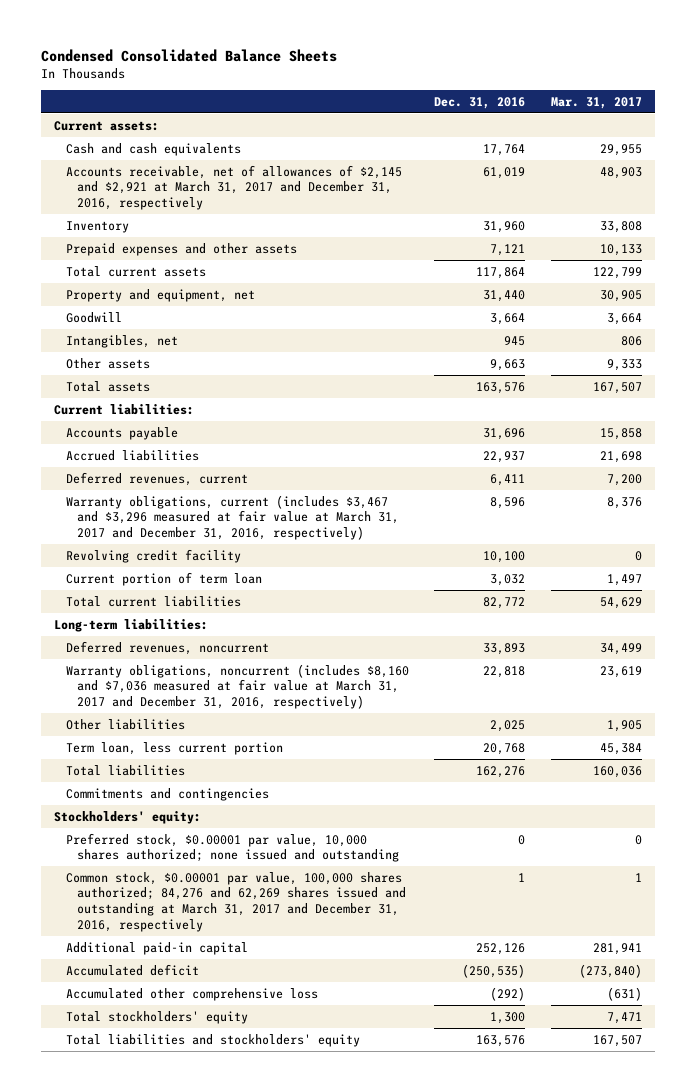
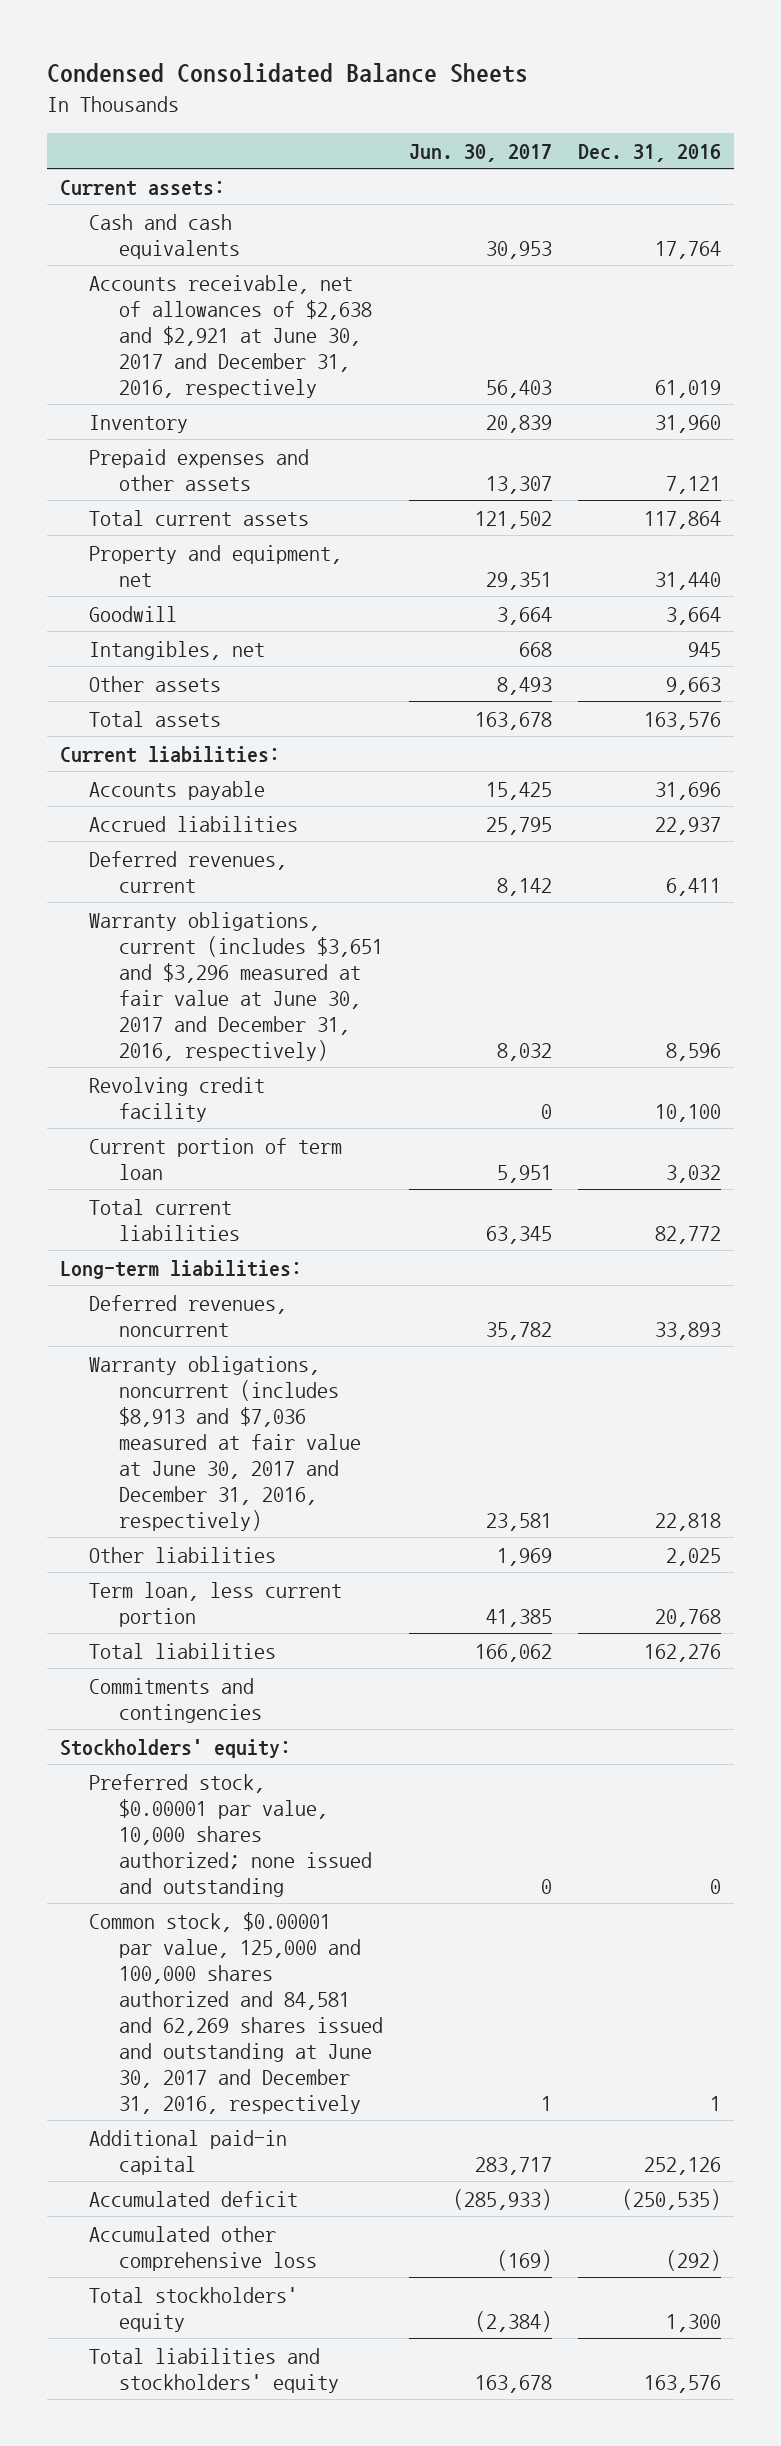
[550,96,642,109] Mar. 31, 2017 -> none
none -> [408,143,552,162] Jun. 30, 2017
[65,164,402,211] Accounts receivable, net of allowances of $2,145 and $2,921 at March 31, 2017 and December 31, 2016, respectively -> [89,274,372,398] Accounts receivable, net of allowances of $2,638 and $2,921 at June 30, 2017 and December 31, 2016, respectively
[65,494,400,541] Warranty obligations, current (includes $3,467 and $3,296 measured at fair value at March 31, 2017 and December 31, 2016, respectively) -> [89,911,383,1061] Warranty obligations, current (includes $3,651 and $3,296 measured at fair value at June 30, 2017 and December 31, 2016, respectively)
[65,663,409,710] Warranty obligations, noncurrent (includes $8,160 and $7,036 measured at fair value at March 31, 2017 and December 31, 2016, respectively) -> [89,1355,361,1531] Warranty obligations, noncurrent (includes $8,913 and $7,036 measured at fair value at June 30, 2017 and December 31, 2016, respectively)
[65,871,407,932] Common stock, $0.00001 par value, 100,000 shares authorized; 84,276 and 62,269 shares issued and outstanding at March 31, 2017 and December 31, 2016, respectively -> [89,1911,383,2114] Common stock, $0.00001 par value, 125,000 and 100,000 shares authorized and 84,581 and 62,269 shares issued and outstanding at June 30, 2017 and December 31, 2016, respectively

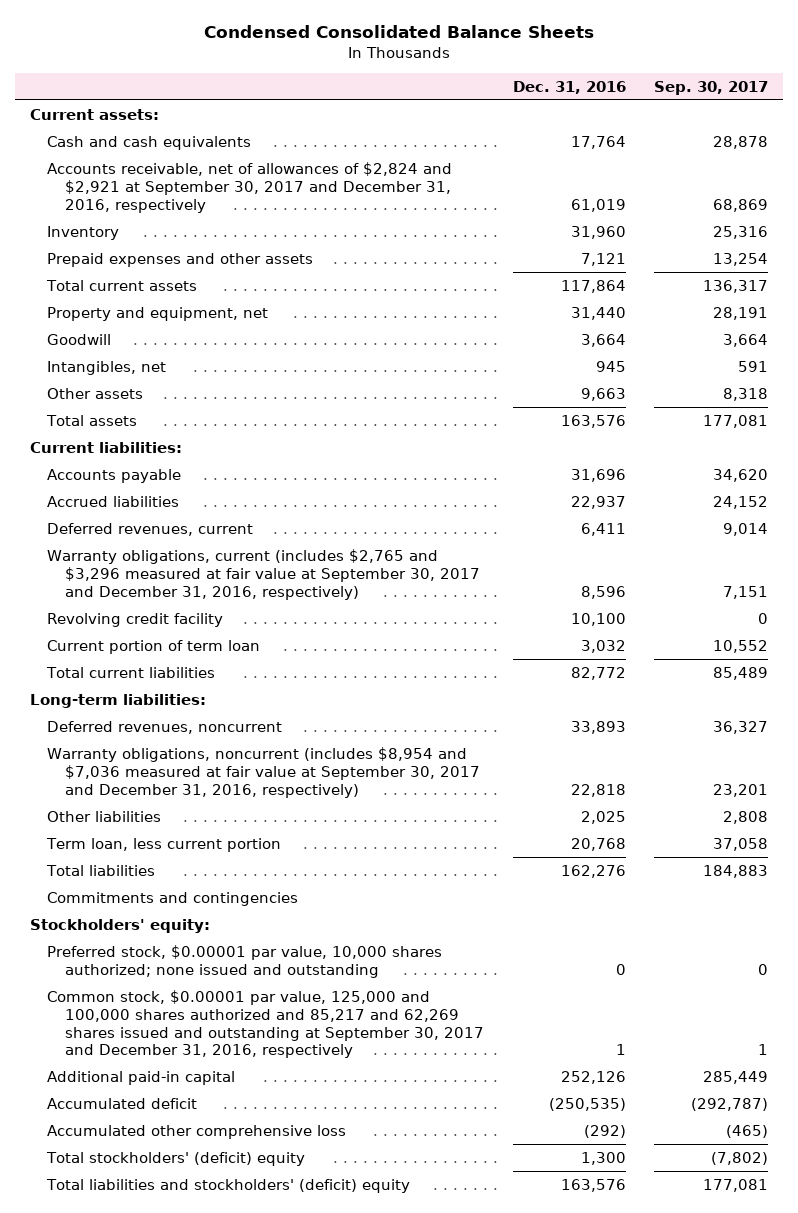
[408,143,552,162] Jun. 30, 2017 -> none
none -> [654,80,769,95] Sep. 30, 2017
[89,274,372,398] Accounts receivable, net of allowances of $2,638 and $2,921 at June 30, 2017 and December 31, 2016, respectively -> [47,161,453,213] Accounts receivable, net of allowances of $2,824 and $2,921 at September 30, 2017 and December 31, 2016, respectively
[89,911,383,1061] Warranty obligations, current (includes $3,651 and $3,296 measured at fair value at June 30, 2017 and December 31, 2016, respectively) -> [47,548,481,600] Warranty obligations, current (includes $2,765 and $3,296 measured at fair value at September 30, 2017 and December 31, 2016, respectively)
[89,1355,361,1531] Warranty obligations, noncurrent (includes $8,913 and $7,036 measured at fair value at June 30, 2017 and December 31, 2016, respectively) -> [47,746,481,798] Warranty obligations, noncurrent (includes $8,954 and $7,036 measured at fair value at September 30, 2017 and December 31, 2016, respectively)
[89,1911,383,2114] Common stock, $0.00001 par value, 125,000 and 100,000 shares authorized and 84,581 and 62,269 shares issued and outstanding at June 30, 2017 and December 31, 2016, respectively -> [47,989,485,1059] Common stock, $0.00001 par value, 125,000 and 100,000 shares authorized and 85,217 and 62,269 shares issued and outstanding at September 30, 2017 and December 31, 2016, respectively
[89,2286,299,2332] Total stockholders' equity -> [46,1151,306,1166] Total stockholders' (deficit) equity
[89,2347,339,2393] Total liabilities and stockholders' equity -> [46,1178,411,1193] Total liabilities and stockholders' (deficit) equity

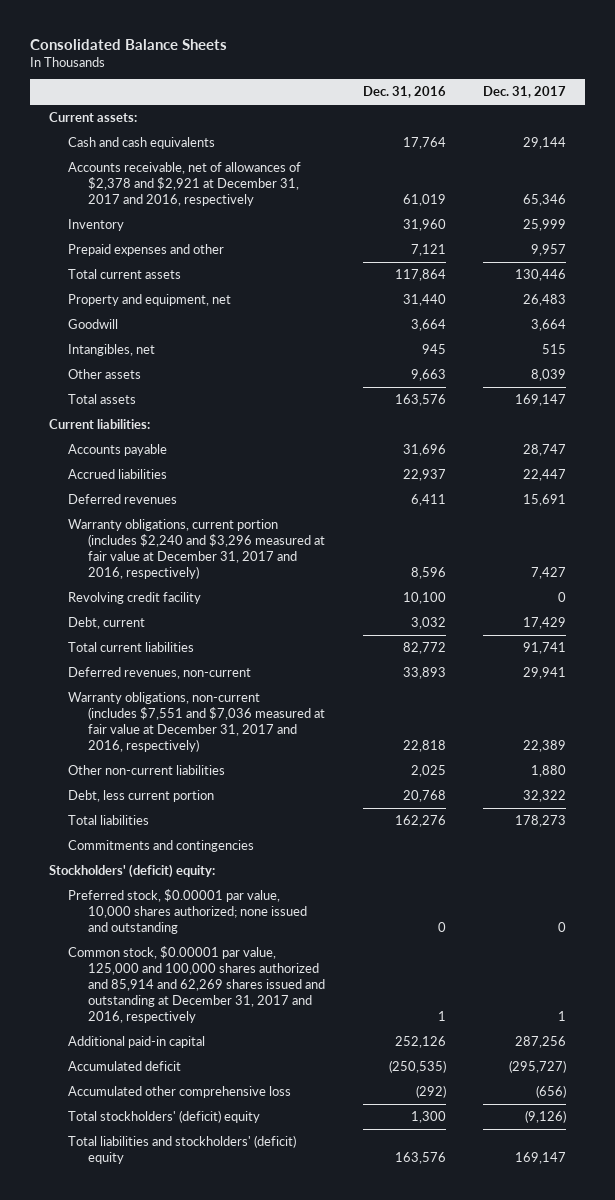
[203,25,594,39] Condensed Consolidated Balance Sheets -> [29,38,227,50] Consolidated Balance Sheets
[654,80,769,95] Sep. 30, 2017 -> none
none -> [483,86,567,99] Dec. 31, 2017
[47,161,453,213] Accounts receivable, net of allowances of $2,824 and $2,921 at September 30, 2017 and December 31, 2016, respectively -> [68,161,302,207] Accounts receivable, net of allowances of $2,378 and $2,921 at December 31, 2017 and 2016, respectively
[47,252,314,267] Prepaid expenses and other assets -> [68,243,225,256] Prepaid expenses and other
[47,522,254,536] Deferred revenues, current -> [68,493,178,504] Deferred revenues
[47,548,481,600] Warranty obligations, current (includes $2,765 and $3,296 measured at fair value at September 30, 2017 and December 31, 2016, respectively) -> [68,518,326,580] Warranty obligations, current portion (includes $2,240 and $3,296 measured at fair value at December 31, 2017 and 2016, respectively)
[47,639,261,654] Current portion of term loan -> [68,616,146,629] Debt, current
[29,693,206,708] Long-term liabilities: -> none
[47,720,283,734] Deferred revenues, noncurrent -> [68,666,252,679] Deferred revenues, non-current
[47,746,481,798] Warranty obligations, noncurrent (includes $8,954 and $7,036 measured at fair value at September 30, 2017 and December 31, 2016, respectively) -> [68,691,326,753] Warranty obligations, non-current (includes $7,551 and $7,036 measured at fair value at December 31, 2017 and 2016, respectively)
[47,810,162,822] Other liabilities -> [68,764,226,775] Other non-current liabilities
[46,837,282,852] Term loan, less current portion -> [68,789,215,802] Debt, less current portion
[29,918,210,933] Stockholders' equity: -> [48,863,215,878] Stockholders' (deficit) equity:
[47,989,485,1059] Common stock, $0.00001 par value, 125,000 and 100,000 shares authorized and 85,217 and 62,269 shares issued and outstanding at September 30, 2017 and December 31, 2016, respectively -> [68,945,326,1024] Common stock, $0.00001 par value, 125,000 and 100,000 shares authorized and 85,914 and 62,269 shares issued and outstanding at December 31, 2017 and 2016, respectively

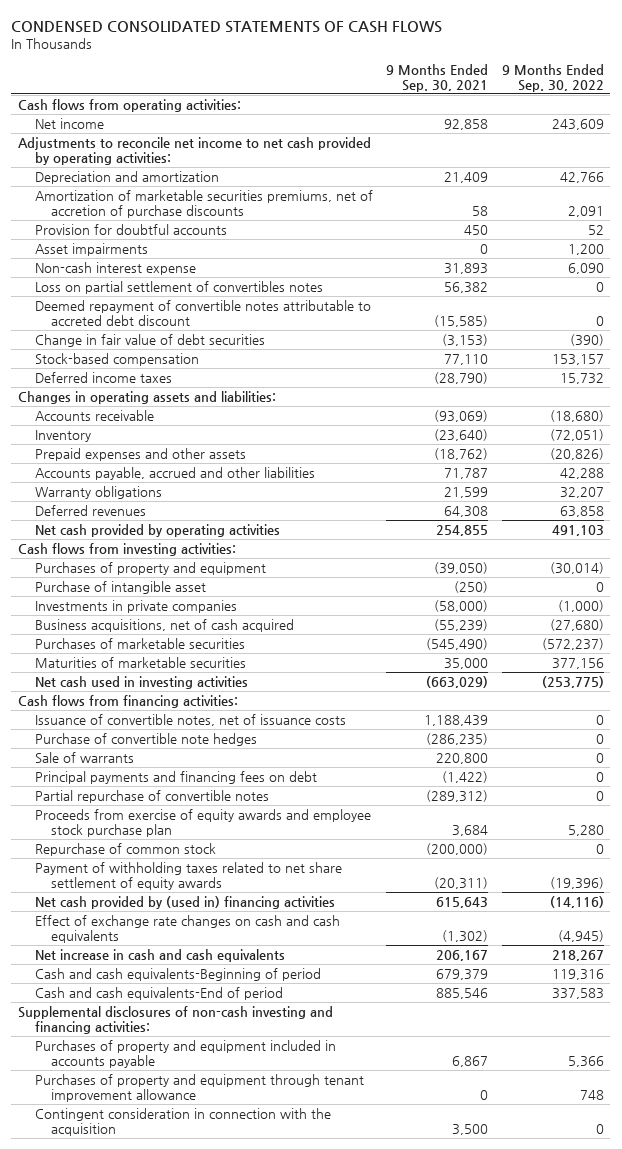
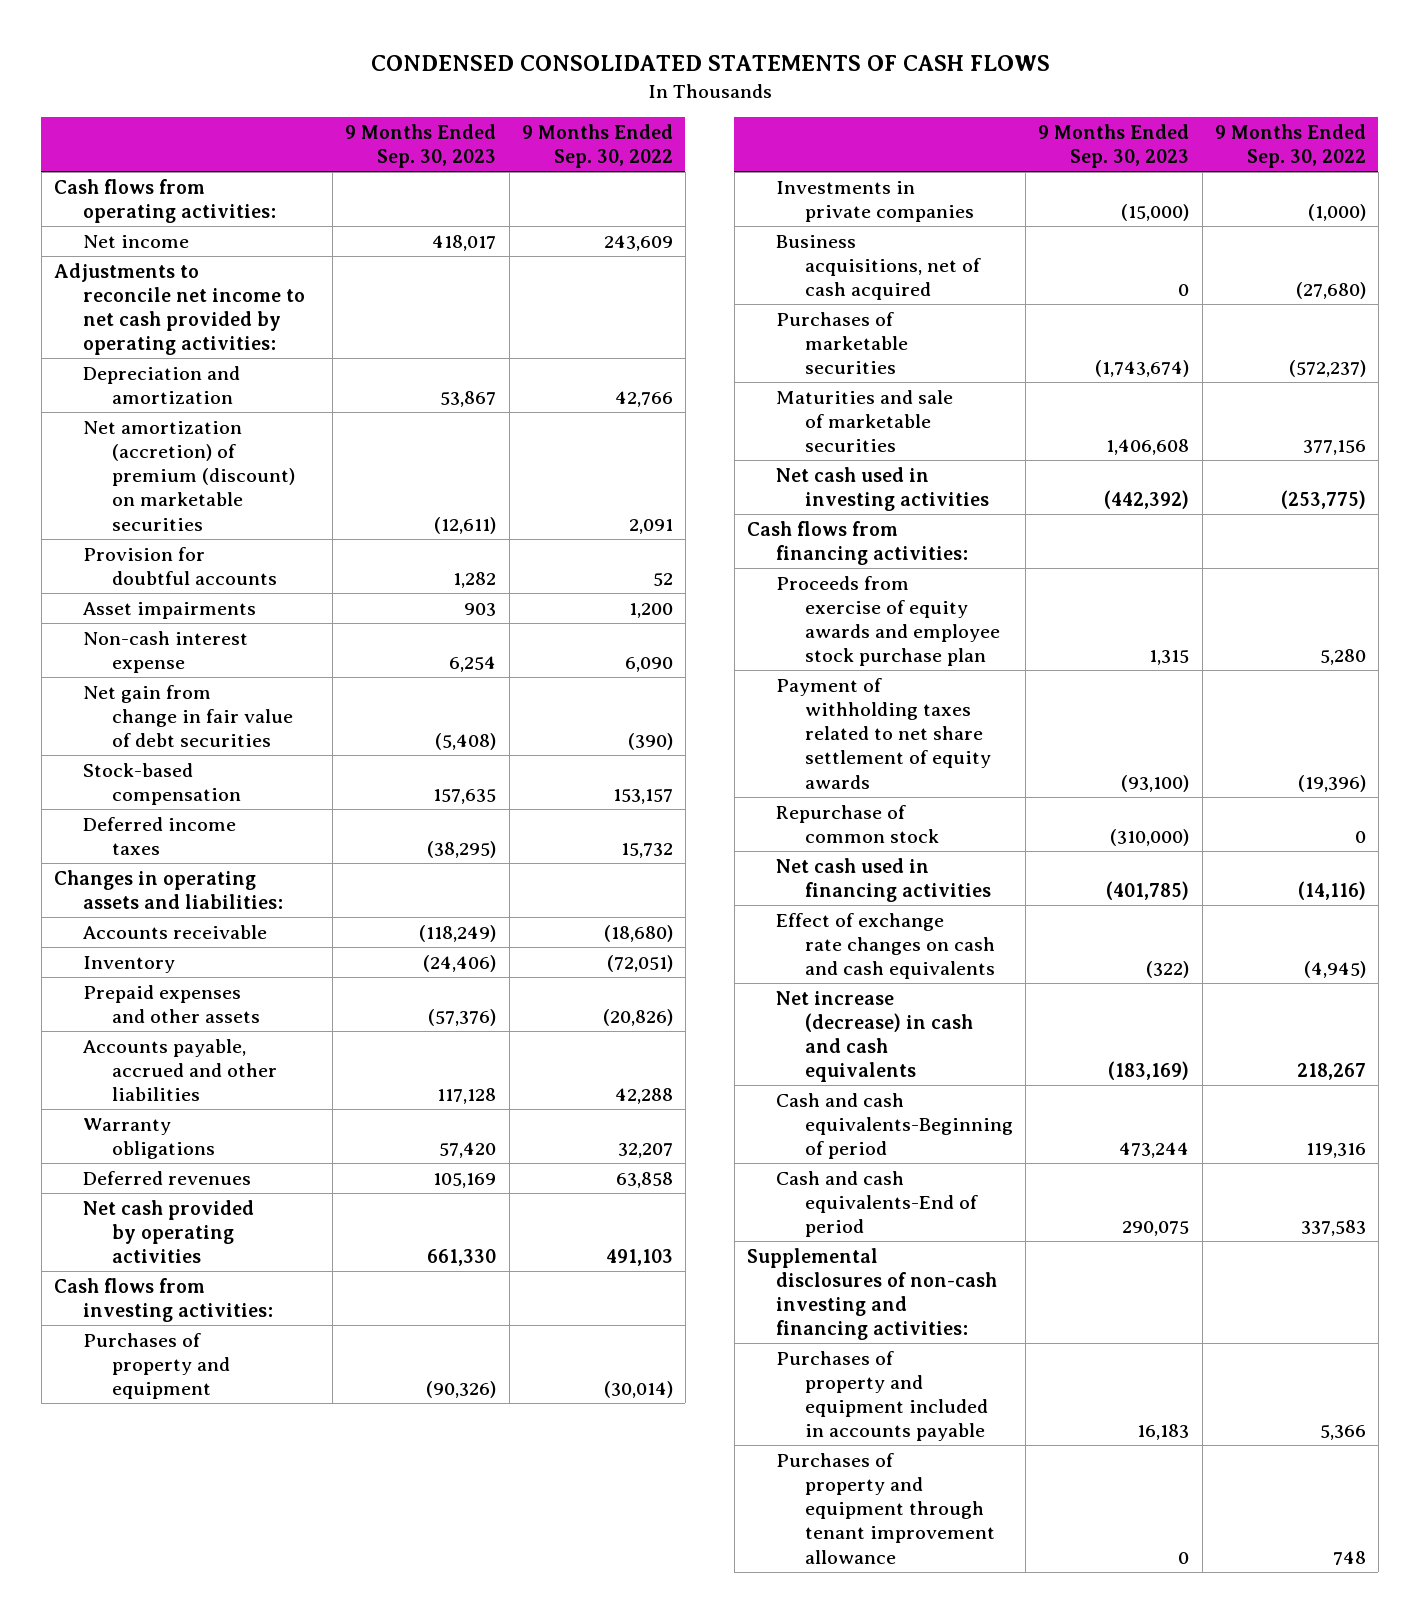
[386,64,489,92] 9 Months Ended Sep. 30, 2021 -> none
none -> [345,123,497,169] 9 Months Ended Sep. 30, 2023
[34,189,373,218] Amortization of marketable securities premiums, net of accretion of purchase discounts -> [82,420,296,531] Net amortization (accretion) of premium (discount) on marketable securities
[34,280,323,294] Loss on partial settlement of convertibles notes -> none
[34,299,371,326] Deemed repayment of convertible notes attributable to accreted debt discount -> none
[34,333,265,347] Change in fair value of debt securities -> [82,684,294,748] Net gain from change in fair value of debt securities
[34,580,206,594] Purchase of intangible asset -> none
[34,656,246,668] Maturities of marketable securities -> [776,389,954,453] Maturities and sale of marketable securities
[34,713,346,726] Issuance of convertible notes, net of issuance costs -> none
[34,732,257,746] Purchase of convertible note hedges -> none
[34,751,134,763] Sale of warrants -> none
[34,770,317,784] Principal payments and financing fees on debt -> none
[34,789,269,803] Partial repurchase of convertible notes -> none
[34,842,216,856] Repurchase of common stock -> [776,804,940,843] Repurchase of common stock
[34,895,335,909] Net cash provided by (used in) financing activities -> [776,857,992,902] Net cash used in financing activities
[34,948,285,962] Net increase in cash and cash equivalents -> [776,990,974,1083] Net increase (decrease) in cash and cash equivalents
[34,1107,331,1136] Contingent consideration in connection with the acquisition -> none

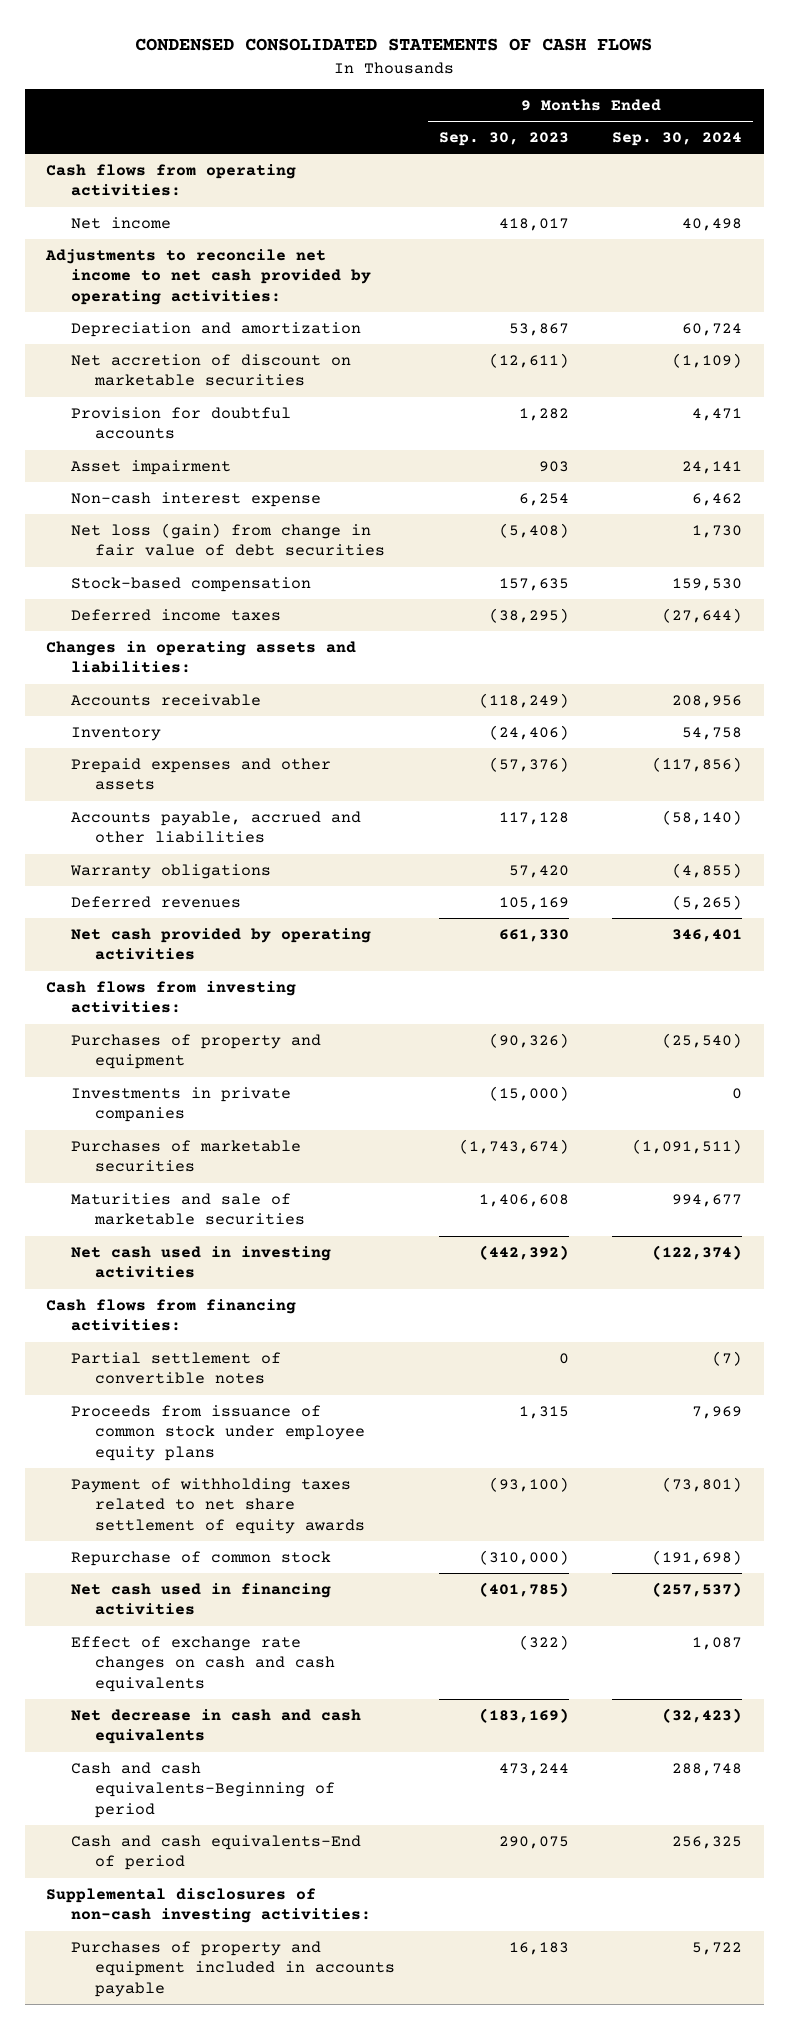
[521,123,673,169] 9 Months Ended Sep. 30, 2022 -> none
none -> [612,132,743,147] Sep. 30, 2024
[82,420,296,531] Net amortization (accretion) of premium (discount) on marketable securities -> [70,353,351,387] Net accretion of discount on marketable securities
[82,601,256,619] Asset impairments -> [70,459,231,475] Asset impairment
[82,684,294,748] Net gain from change in fair value of debt securities -> [70,522,385,557] Net loss (gain) from change in fair value of debt securities
[776,234,982,301] Business acquisitions, net of cash acquired -> none
none -> [70,1351,281,1385] Partial settlement of convertible notes
[776,575,1001,667] Proceeds from exercise of equity awards and employee stock purchase plan -> [70,1404,365,1461] Proceeds from issuance of common stock under employee equity plans
[776,990,974,1083] Net increase (decrease) in cash and cash equivalents -> [70,1708,361,1745] Net decrease in cash and cash equivalents
[746,1247,998,1341] Supplemental disclosures of non-cash investing and financing activities: -> [46,1887,371,1924] Supplemental disclosures of non-cash investing activities:
[776,1452,996,1564] Purchases of property and equipment through tenant improvement allowance -> none

